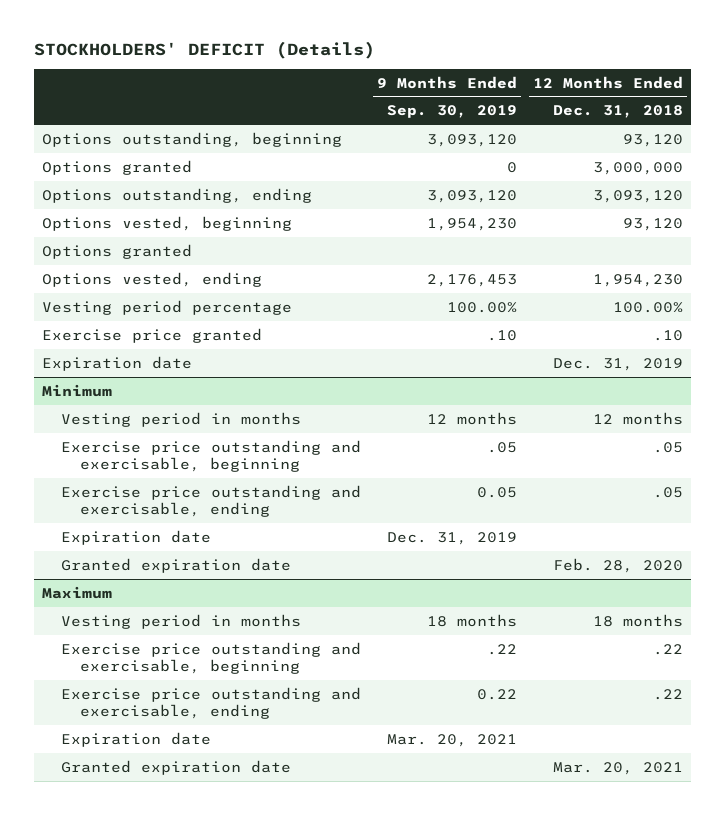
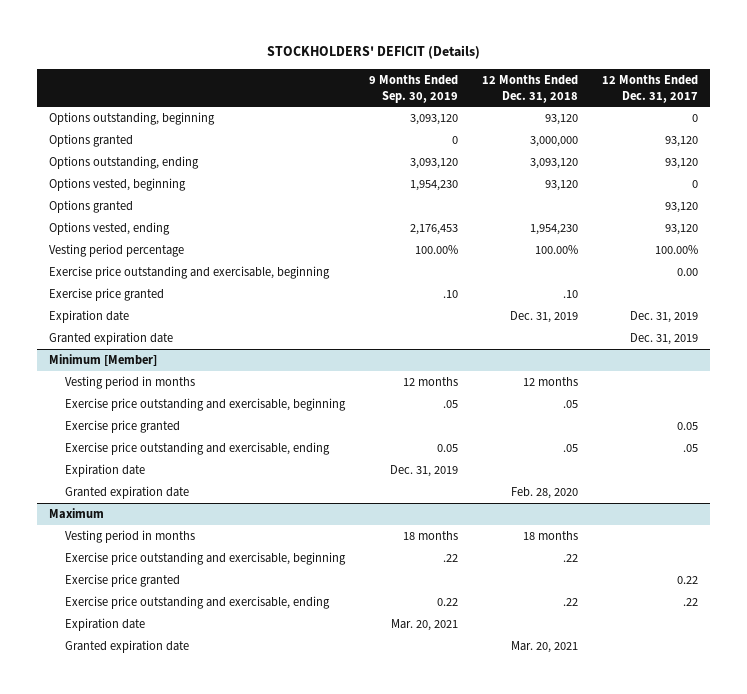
none -> [602,74,699,103] 12 Months Ended Dec. 31, 2017
none -> [48,266,330,280] Exercise price outstanding and exercisable, beginning
none -> [48,332,173,346] Granted expiration date
[41,383,112,397] Minimum -> [48,354,157,367] Minimum [Member]
none -> [65,420,181,434] Exercise price granted
none -> [65,574,181,588] Exercise price granted

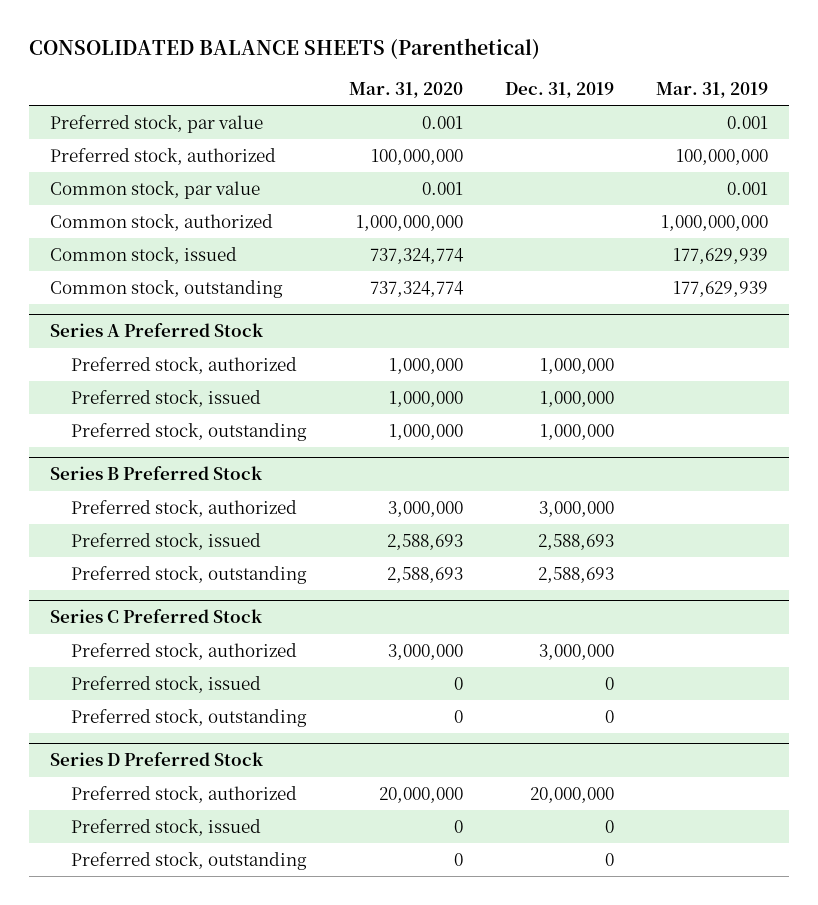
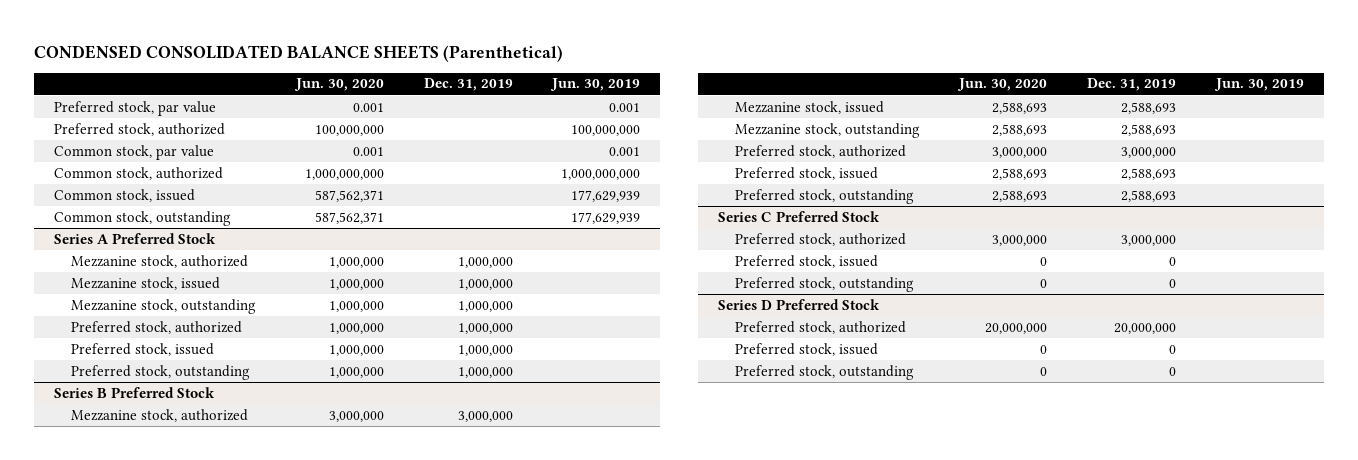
[29,38,541,60] CONSOLIDATED BALANCE SHEETS (Parenthetical) -> [34,44,564,62] CONDENSED CONSOLIDATED BALANCE SHEETS (Parenthetical)
[349,81,464,98] Mar. 31, 2020 -> none
[655,81,768,98] Mar. 31, 2019 -> none
none -> [293,78,384,92] Jun. 30, 2020
none -> [550,78,641,92] Jun. 30, 2019
none -> [71,254,249,268] Mezzanine stock, authorized
none -> [71,276,221,290] Mezzanine stock, issued
none -> [71,298,257,314] Mezzanine stock, outstanding
none -> [71,408,249,422] Mezzanine stock, authorized
none -> [734,100,884,114] Mezzanine stock, issued
none -> [734,122,920,138] Mezzanine stock, outstanding

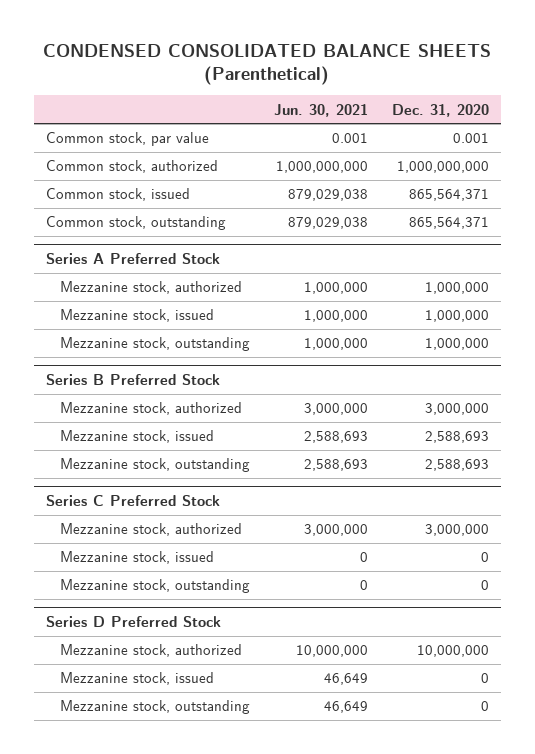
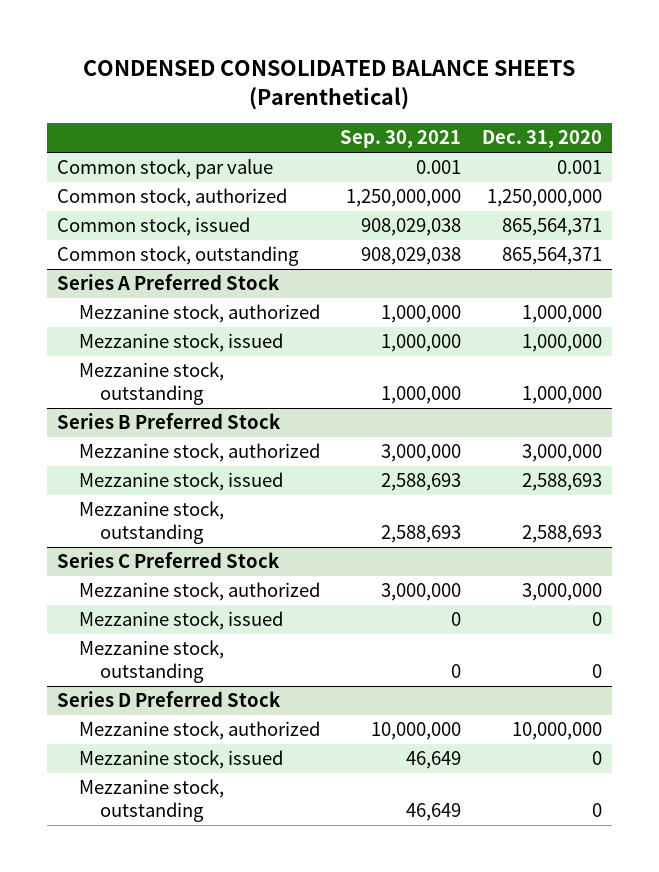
[273,103,368,117] Jun. 30, 2021 -> none
none -> [340,130,462,149] Sep. 30, 2021
[396,161,489,174] 1,000,000,000 -> [486,189,602,208] 1,250,000,000

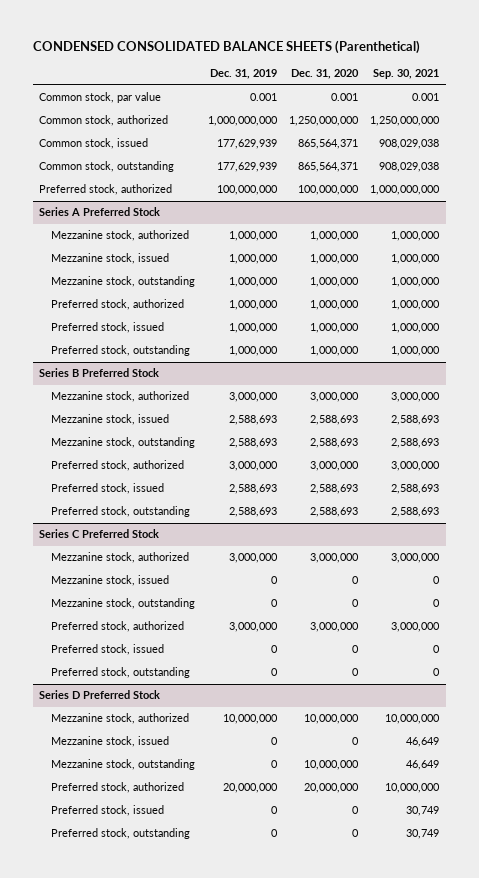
none -> [209,69,277,80] Dec. 31, 2019
none -> [39,184,173,196] Preferred stock, authorized
none -> [51,299,185,311] Preferred stock, authorized
none -> [51,322,165,334] Preferred stock, issued
none -> [51,345,191,357] Preferred stock, outstanding
none -> [51,460,185,472] Preferred stock, authorized
none -> [51,483,165,495] Preferred stock, issued
none -> [51,506,191,518] Preferred stock, outstanding
none -> [51,621,185,633] Preferred stock, authorized
none -> [51,644,165,656] Preferred stock, issued
none -> [51,667,191,679] Preferred stock, outstanding
[591,803,602,818] 0 -> [303,760,359,771] 10,000,000
none -> [51,782,185,794] Preferred stock, authorized
none -> [51,805,165,817] Preferred stock, issued
none -> [51,828,191,840] Preferred stock, outstanding

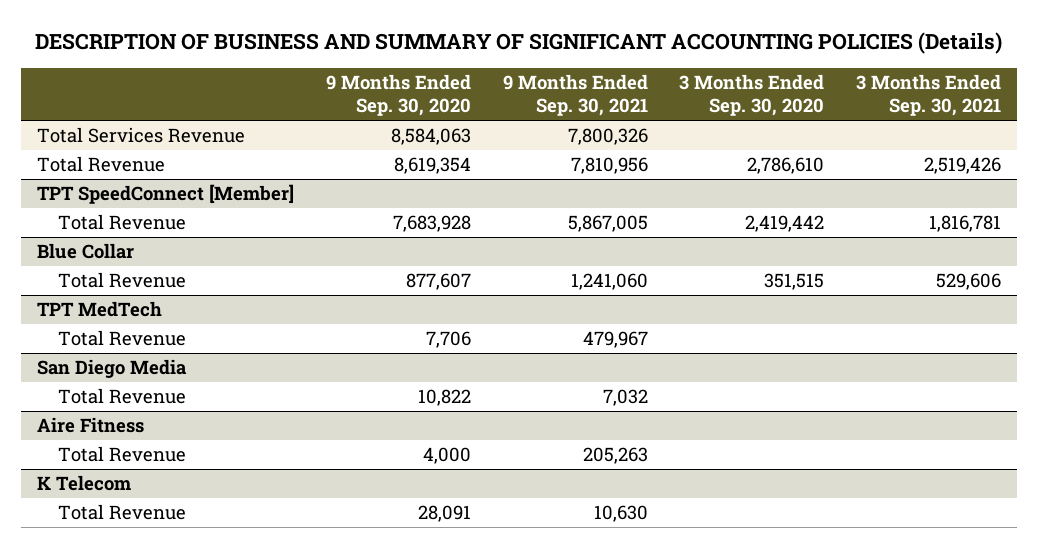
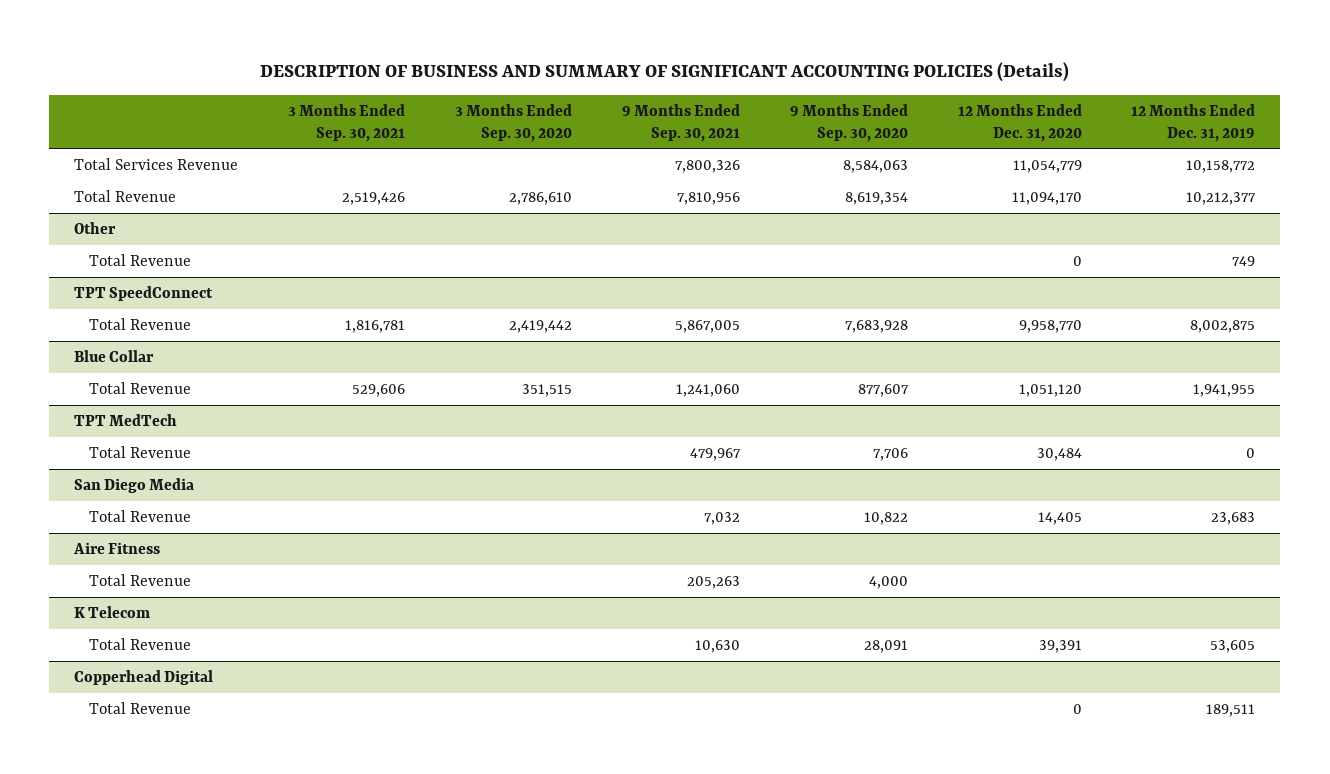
none -> [957,103,1082,142] 12 Months Ended Dec. 31, 2020
none -> [1131,103,1256,142] 12 Months Ended Dec. 31, 2019
none -> [74,222,117,235] Other
none -> [88,254,191,267] Total Revenue
[36,184,294,205] TPT SpeedConnect [Member] -> [74,286,214,302] TPT SpeedConnect
none -> [74,670,214,686] Copperhead Digital
none -> [88,702,191,715] Total Revenue

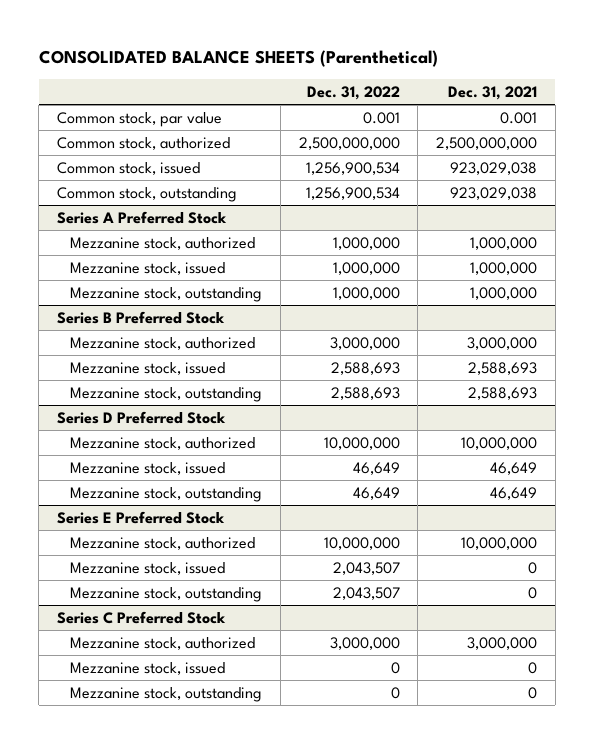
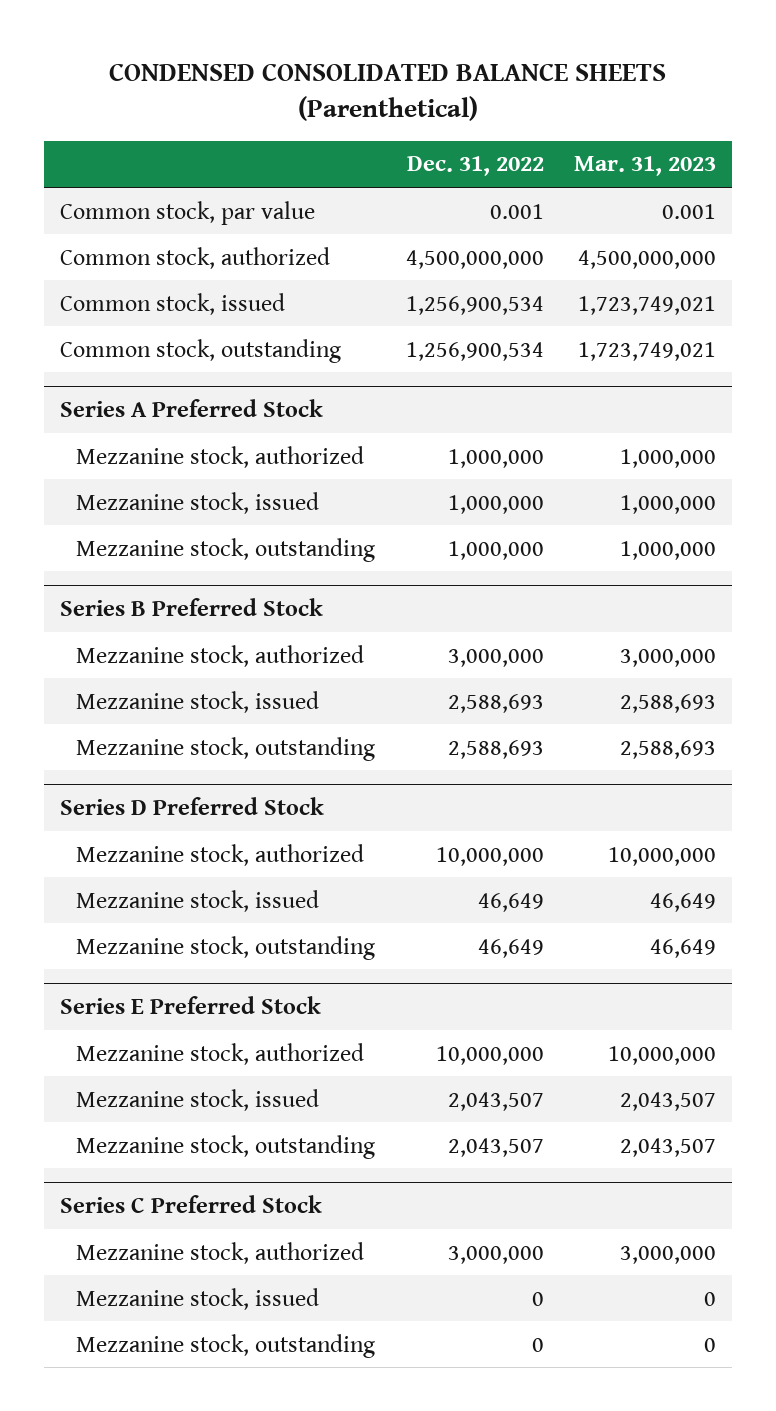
[38,50,438,68] CONSOLIDATED BALANCE SHEETS (Parenthetical) -> [108,62,666,122] CONDENSED CONSOLIDATED BALANCE SHEETS (Parenthetical)
[448,85,538,100] Dec. 31, 2021 -> none
none -> [574,156,717,177] Mar. 31, 2023
[298,136,400,150] 2,500,000,000 -> [405,249,544,269] 4,500,000,000

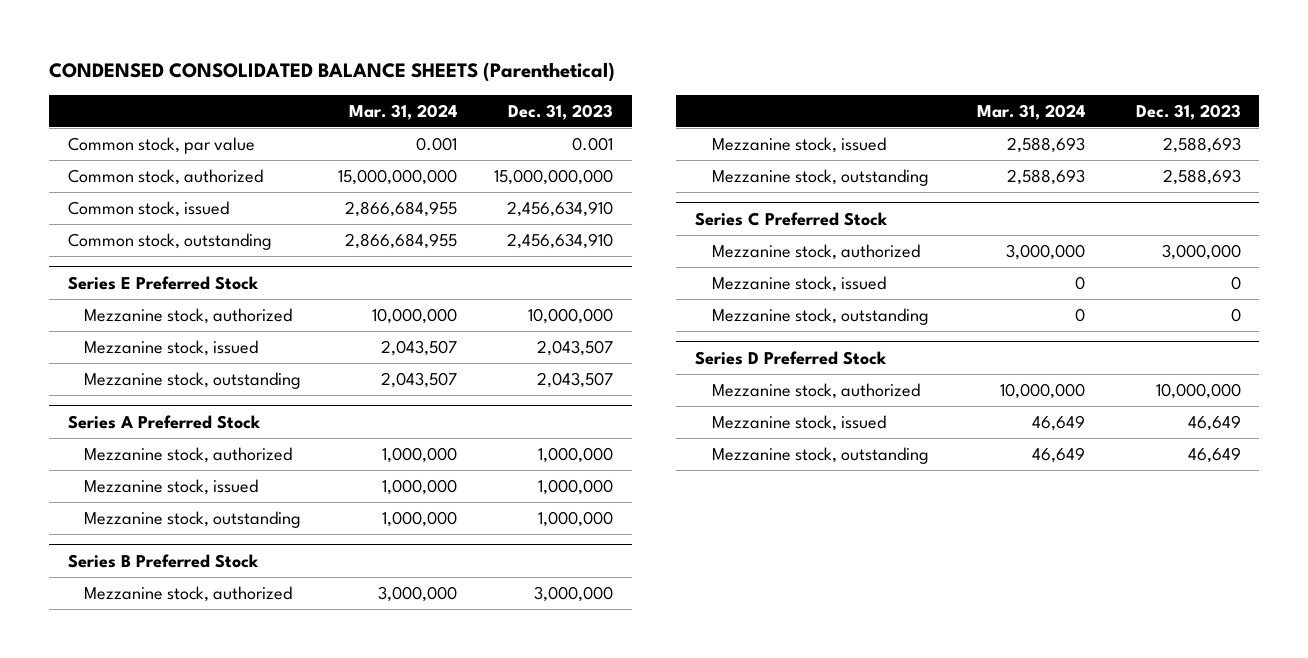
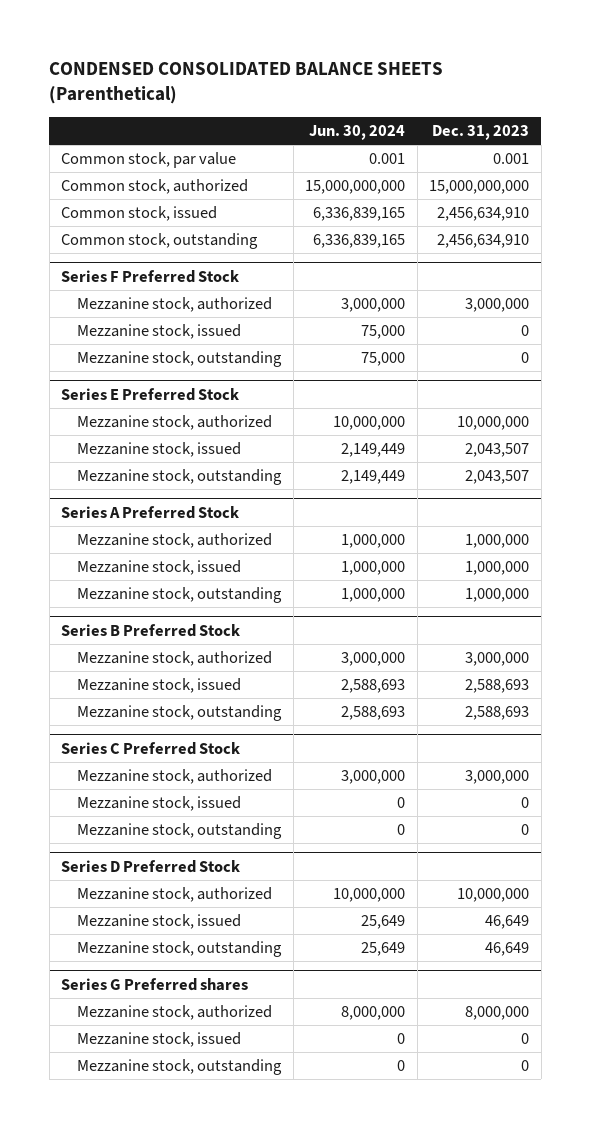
[349,103,458,120] Mar. 31, 2024 -> none
none -> [309,125,406,141] Jun. 30, 2024
none -> [61,269,240,283] Series F Preferred Stock
none -> [77,297,273,313] Mezzanine stock, authorized
none -> [77,324,242,340] Mezzanine stock, issued
none -> [77,351,283,368] Mezzanine stock, outstanding
none -> [61,977,249,991] Series G Preferred shares
none -> [77,1005,273,1021] Mezzanine stock, authorized
none -> [77,1032,242,1048] Mezzanine stock, issued
none -> [77,1059,283,1076] Mezzanine stock, outstanding

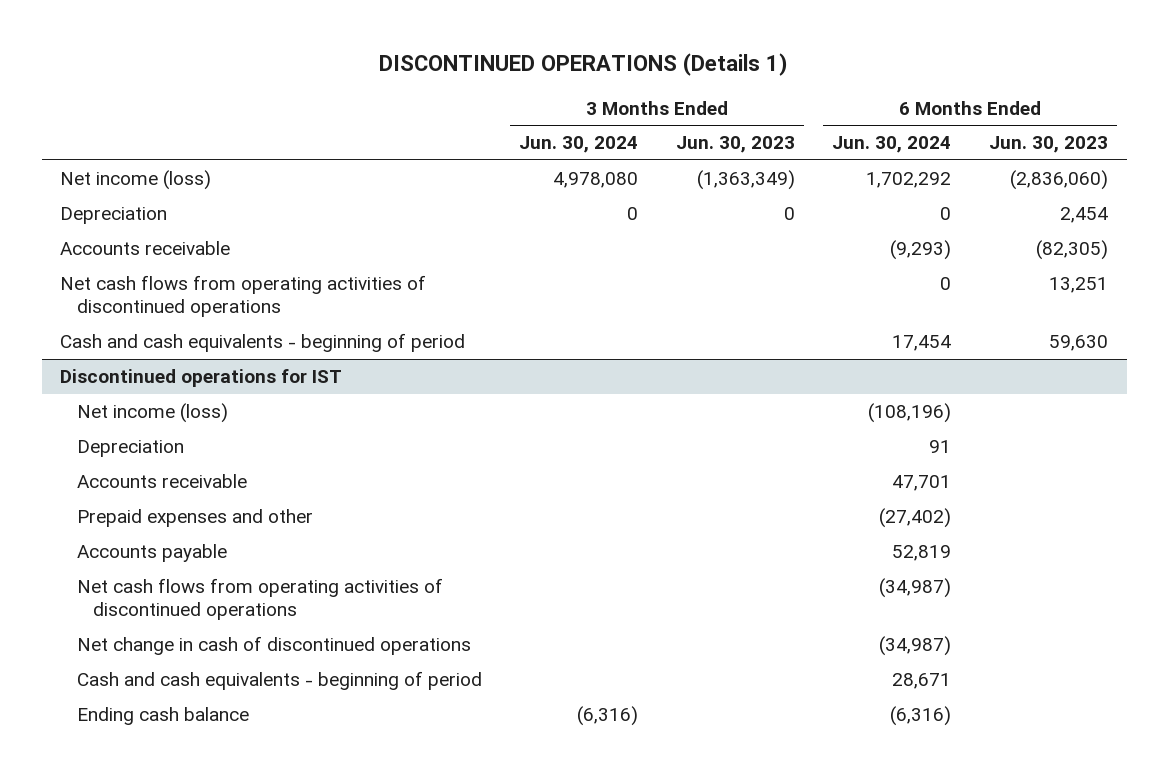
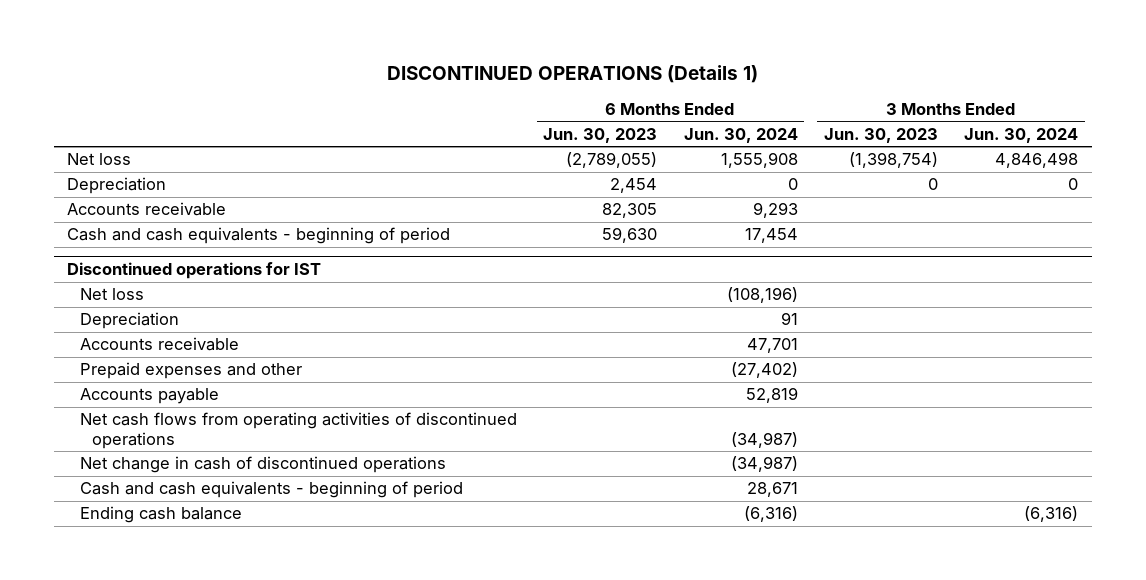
[60,170,212,191] Net income (loss) -> [67,153,132,166] Net loss
[553,172,639,189] 4,978,080 -> [995,152,1079,169] 4,846,498
[696,170,795,191] (1,363,349) -> [849,152,939,169] (1,398,754)
[866,172,952,189] 1,702,292 -> [720,152,798,169] 1,555,908
[1009,170,1108,191] (2,836,060) -> [566,152,658,169] (2,789,055)
[60,275,427,318] Net cash flows from operating activities of discontinued operations -> none
[890,240,952,261] (9,293) -> [752,202,798,219] 9,293
[1035,240,1108,261] (82,305) -> [602,203,658,219] 82,305
[76,403,228,424] Net income (loss) -> [79,288,144,301] Net loss

